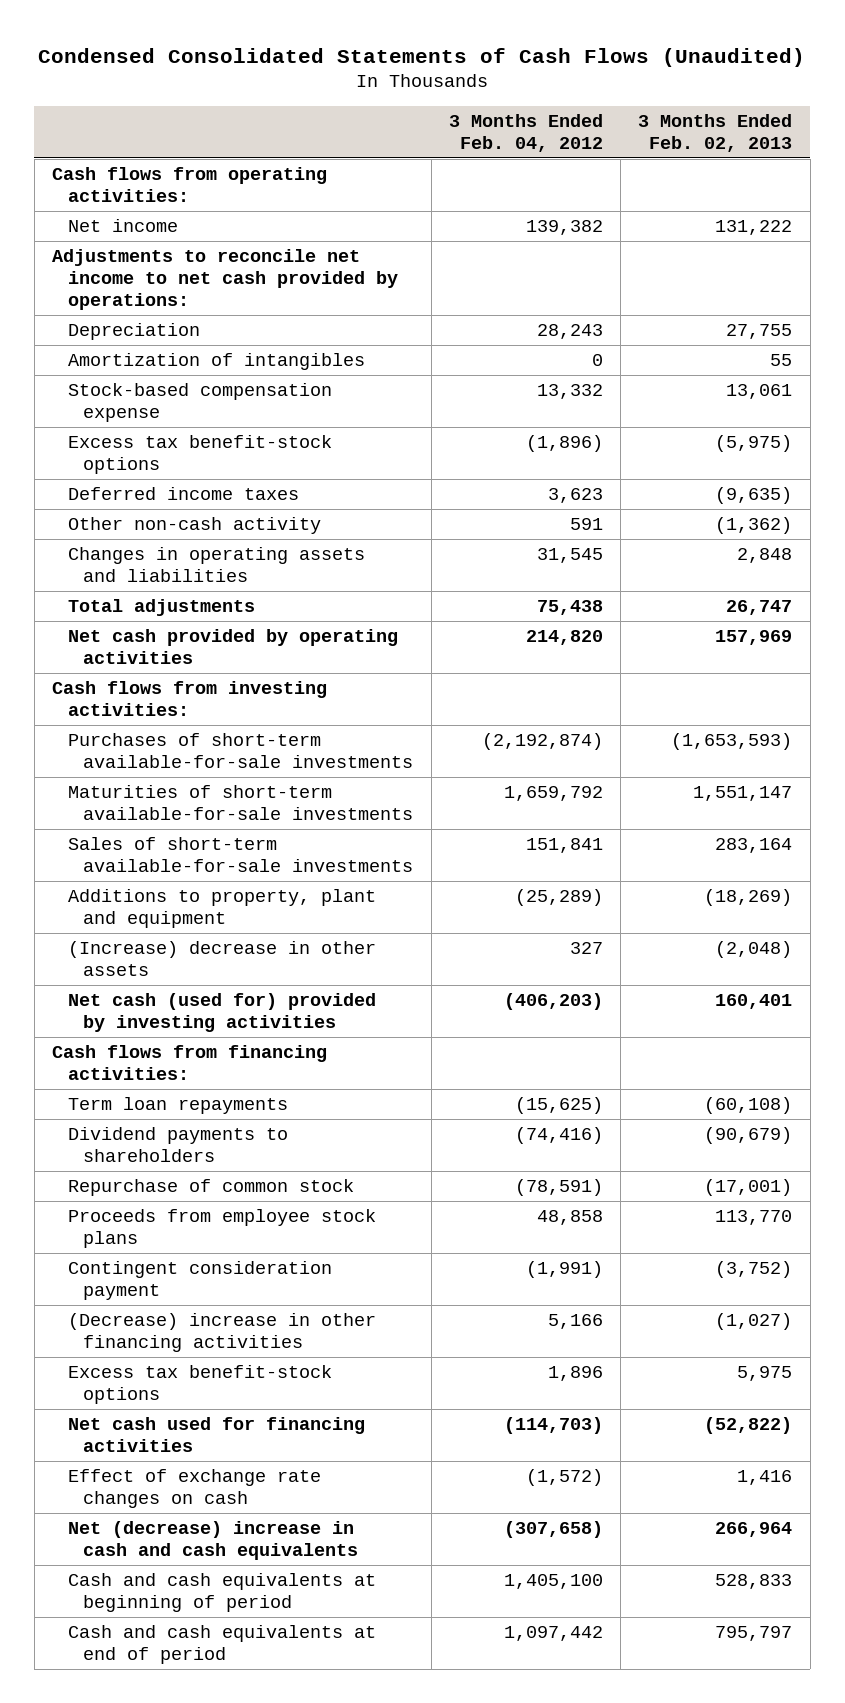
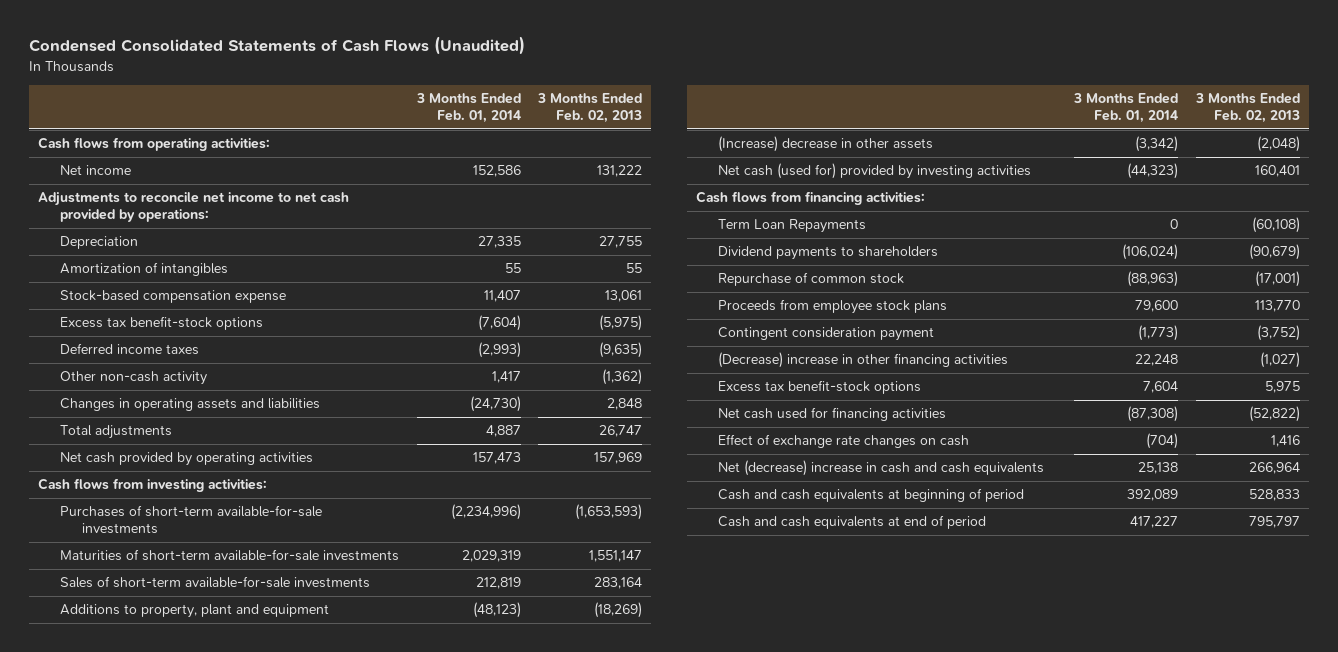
[448,113,603,152] 3 Months Ended Feb. 04, 2012 -> none
none -> [415,93,521,124] 3 Months Ended Feb. 01, 2014
[67,1097,288,1115] Term loan repayments -> [717,219,866,234] Term Loan Repayments

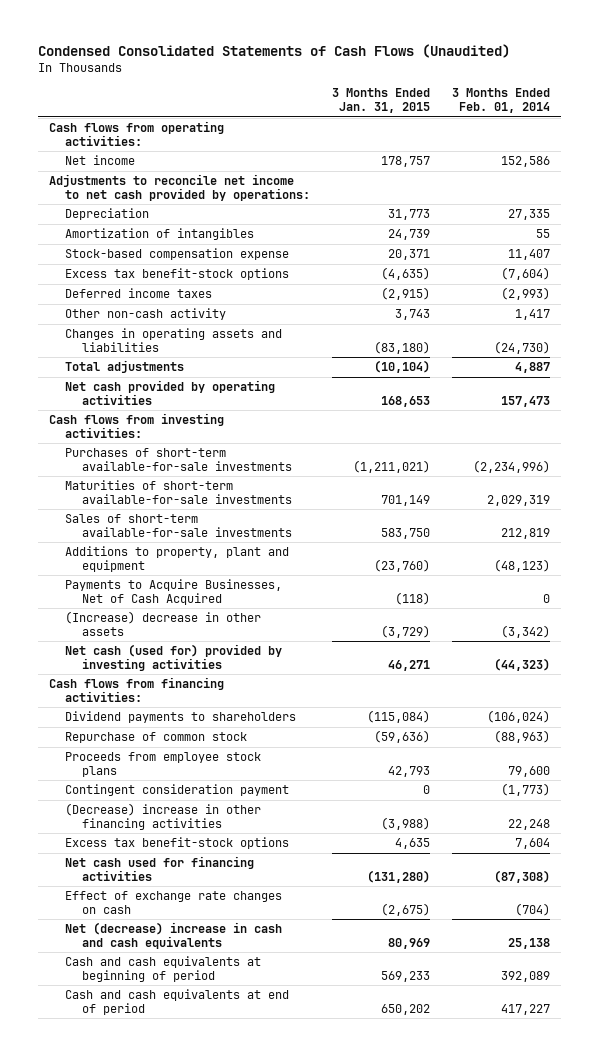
[537,93,643,124] 3 Months Ended Feb. 02, 2013 -> none
none -> [332,88,431,113] 3 Months Ended Jan. 31, 2015
none -> [65,579,283,605] Payments to Acquire Businesses, Net of Cash Acquired
[717,219,866,234] Term Loan Repayments -> none

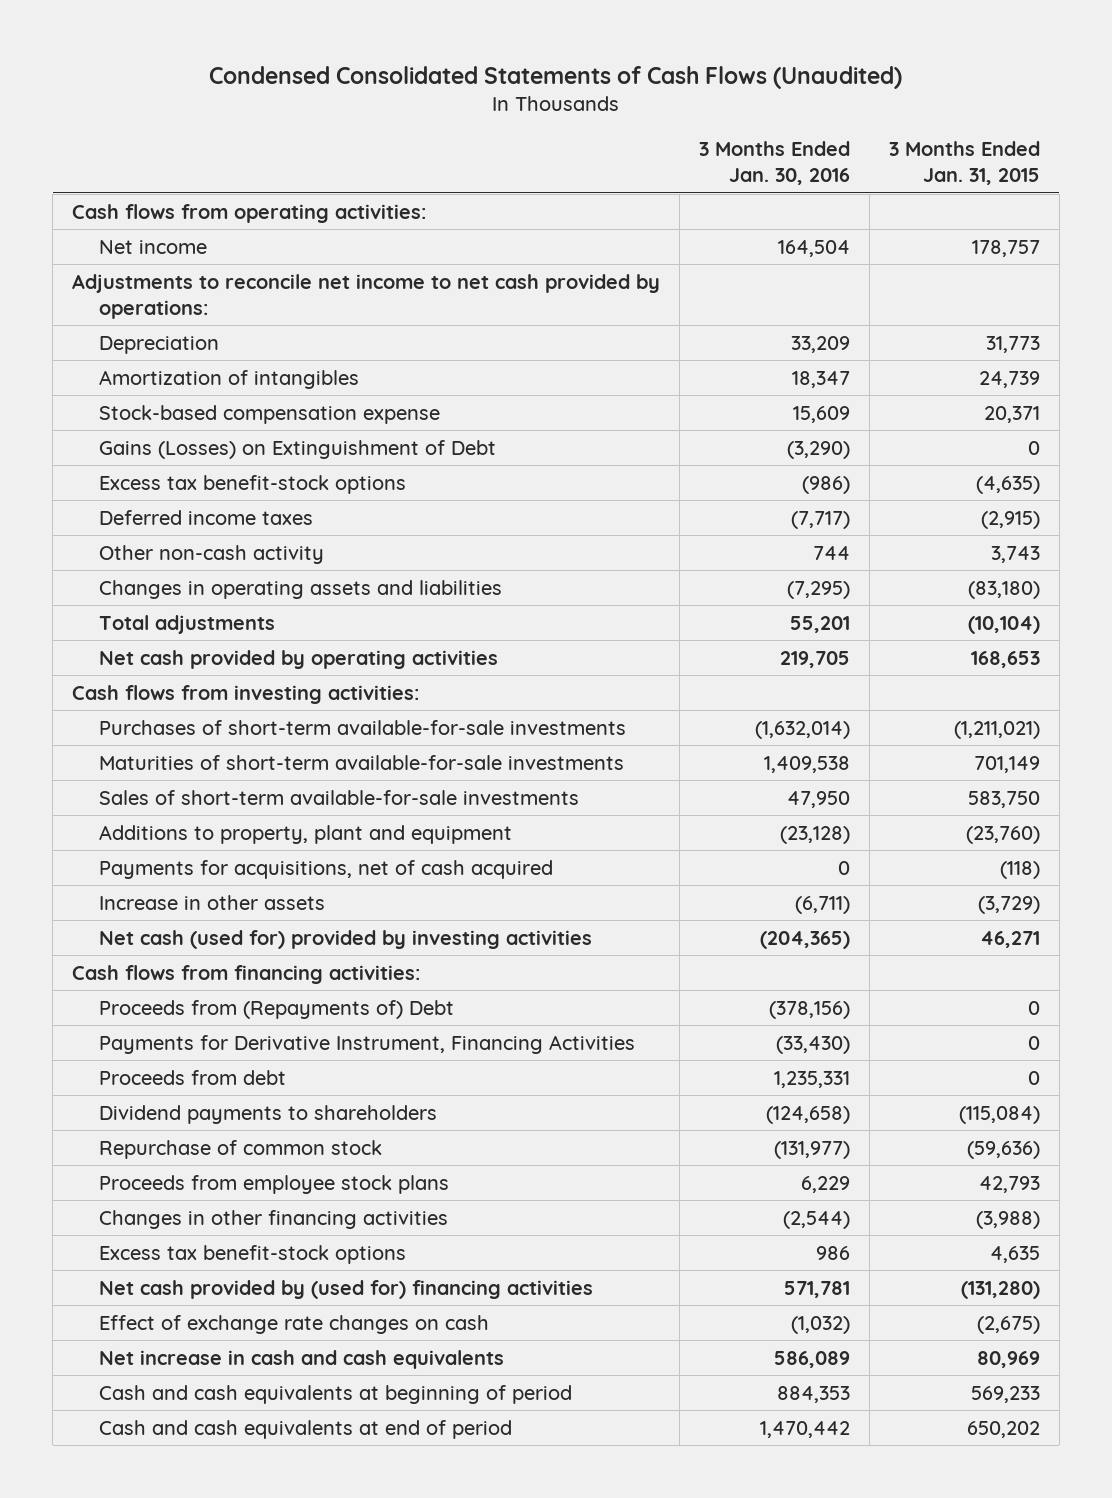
[452,88,551,113] 3 Months Ended Feb. 01, 2014 -> none
none -> [699,141,851,186] 3 Months Ended Jan. 30, 2016
none -> [98,439,496,459] Gains (Losses) on Extinguishment of Debt
[65,579,283,605] Payments to Acquire Businesses, Net of Cash Acquired -> [98,859,553,879] Payments for acquisitions, net of cash acquired
[65,611,262,636] (Increase) decrease in other assets -> [98,894,325,910] Increase in other assets
none -> [98,999,454,1019] Proceeds from (Repayments of) Debt
none -> [98,1034,635,1054] Payments for Derivative Instrument, Financing Activities
none -> [98,1069,286,1085] Proceeds from debt
[65,784,290,797] Contingent consideration payment -> none
[65,803,262,830] (Decrease) increase in other financing activities -> [98,1209,448,1229] Changes in other financing activities
[65,856,255,881] Net cash used for financing activities -> [98,1279,593,1299] Net cash provided by (used for) financing activities
[65,922,283,949] Net (decrease) increase in cash and cash equivalents -> [98,1349,504,1369] Net increase in cash and cash equivalents

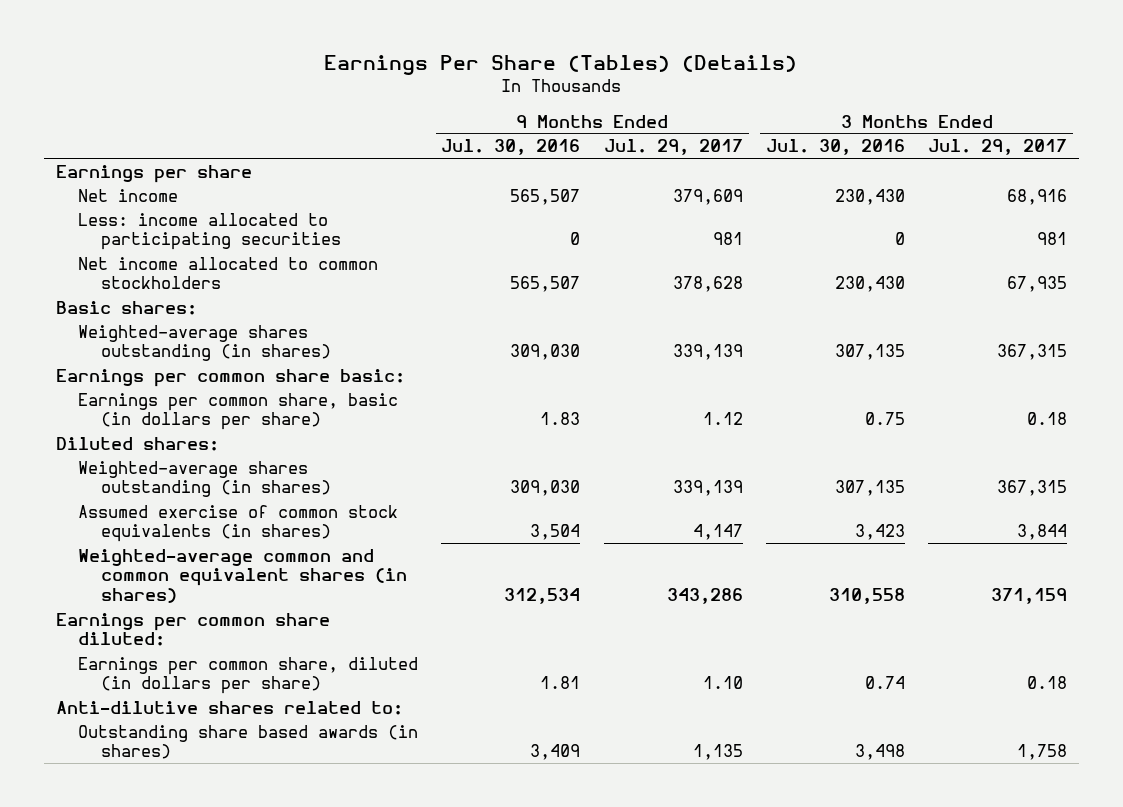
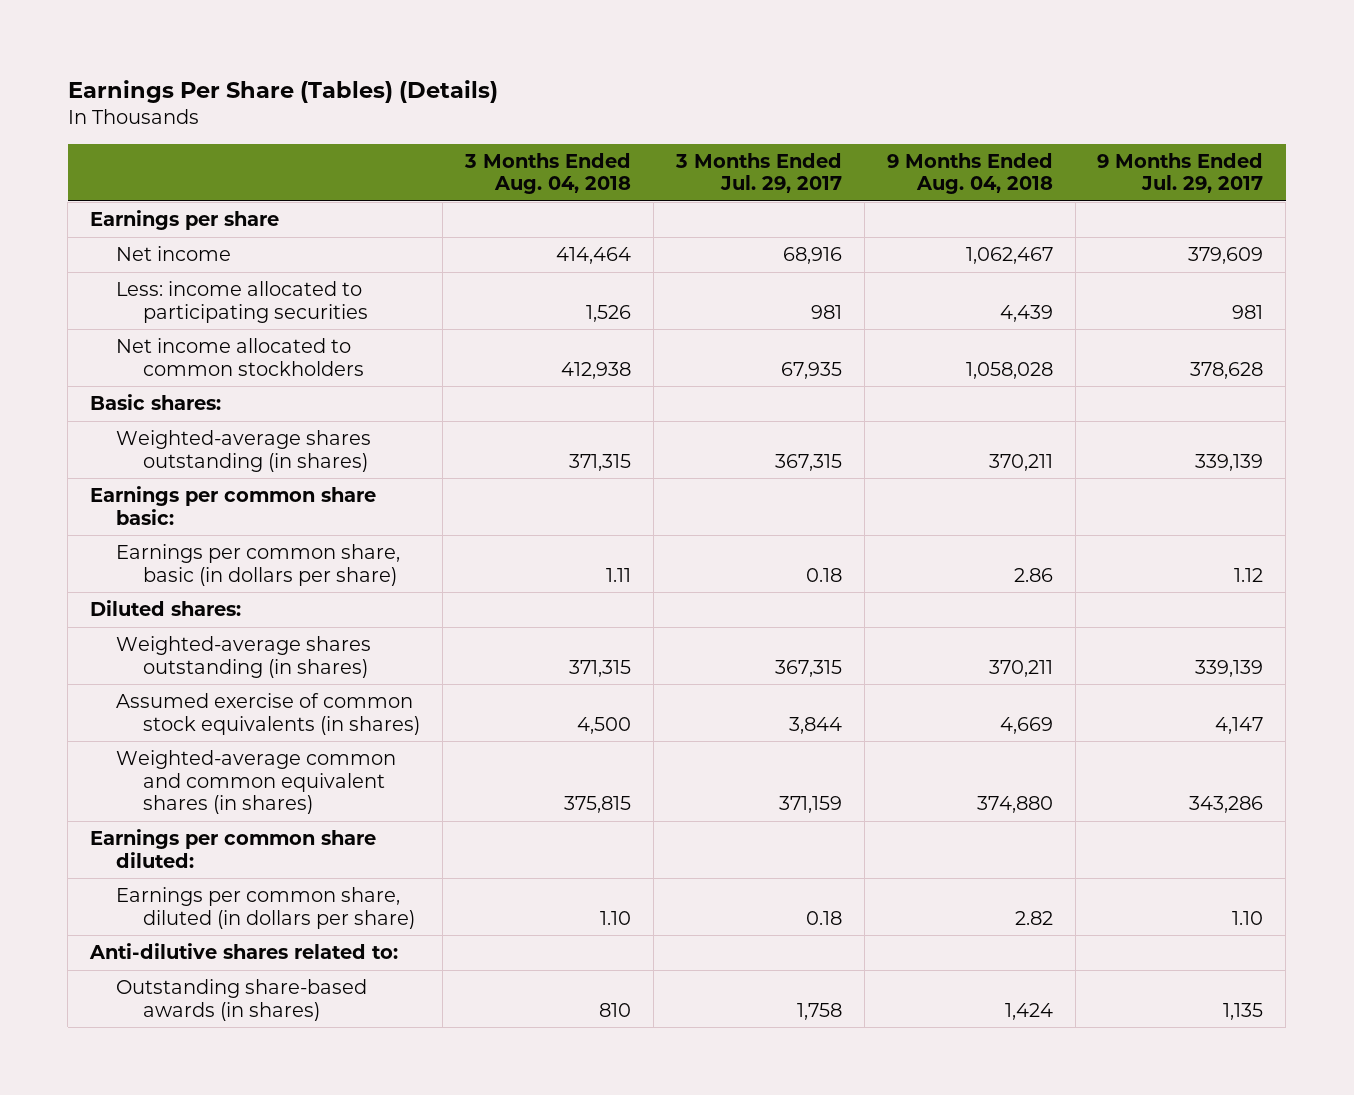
[441,139,581,156] Jul. 30, 2016 -> none
[766,139,906,156] Jul. 30, 2016 -> none
none -> [463,152,631,195] 3 Months Ended Aug. 04, 2018
none -> [886,152,1053,195] 9 Months Ended Aug. 04, 2018
[78,724,419,760] Outstanding share based awards (in shares) -> [116,979,368,1021] Outstanding share-based awards (in shares)

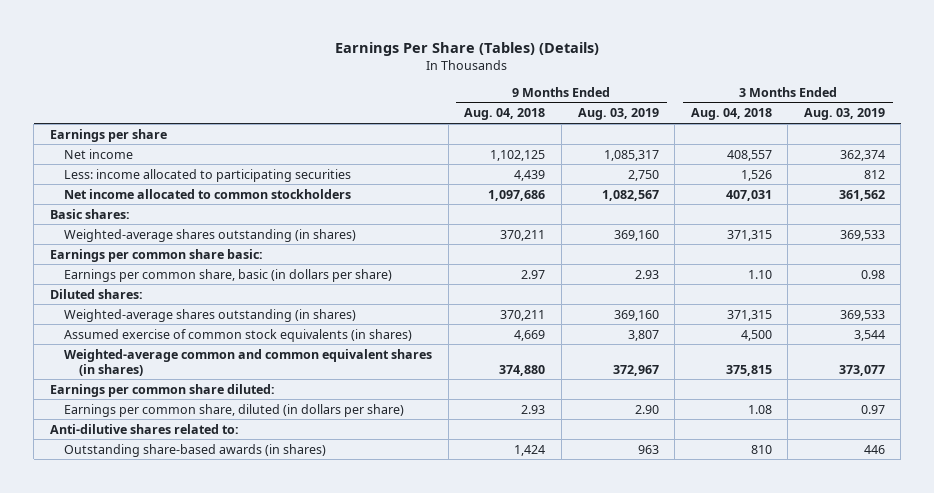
[674,152,842,194] 3 Months Ended Jul. 29, 2017 -> none
[1097,152,1264,194] 9 Months Ended Jul. 29, 2017 -> none
none -> [577,108,659,121] Aug. 03, 2019
none -> [803,108,885,121] Aug. 03, 2019
[555,247,631,265] 414,464 -> [726,149,772,161] 408,557
[965,247,1053,265] 1,062,467 -> [490,149,546,161] 1,102,125
[560,361,631,379] 412,938 -> [725,189,772,201] 407,031
[965,361,1053,379] 1,058,028 -> [488,189,546,201] 1,097,686
[605,567,631,582] 1.11 -> [747,269,772,279] 1.10
[1013,567,1053,582] 2.86 -> [521,269,546,279] 2.97
[599,910,631,925] 1.10 -> [747,404,772,414] 1.08
[1014,910,1053,925] 2.82 -> [521,404,546,414] 2.93

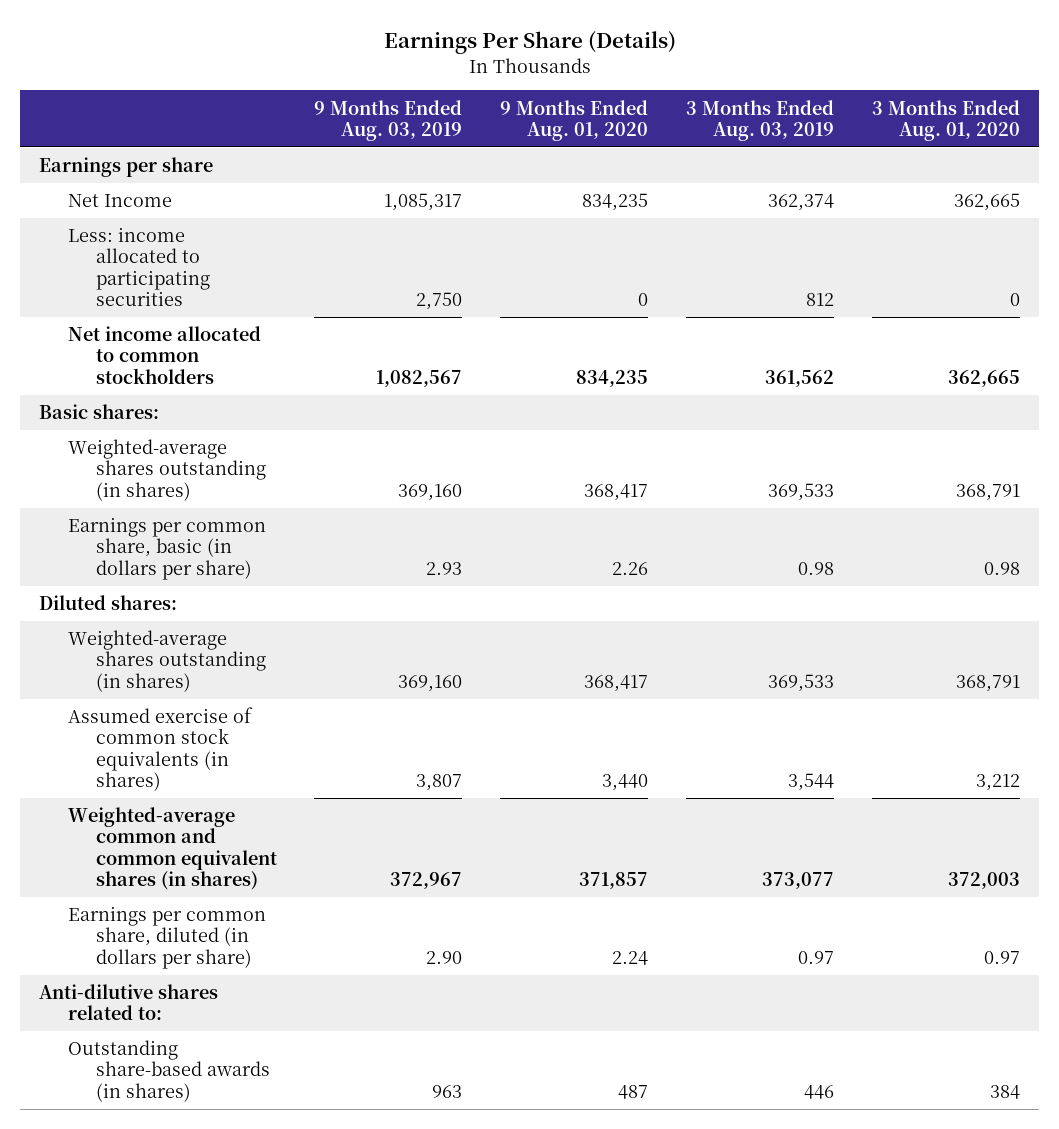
[335,41,600,56] Earnings Per Share (Tables) (Details) -> [383,31,676,55] Earnings Per Share (Details)
[464,108,546,121] Aug. 04, 2018 -> none
[690,108,772,121] Aug. 04, 2018 -> none
none -> [500,99,649,141] 9 Months Ended Aug. 01, 2020
none -> [871,99,1020,141] 3 Months Ended Aug. 01, 2020
[64,148,134,159] Net income -> [67,194,172,208] Net Income
[49,248,263,262] Earnings per common share basic: -> none
[49,383,275,397] Earnings per common share diluted: -> none

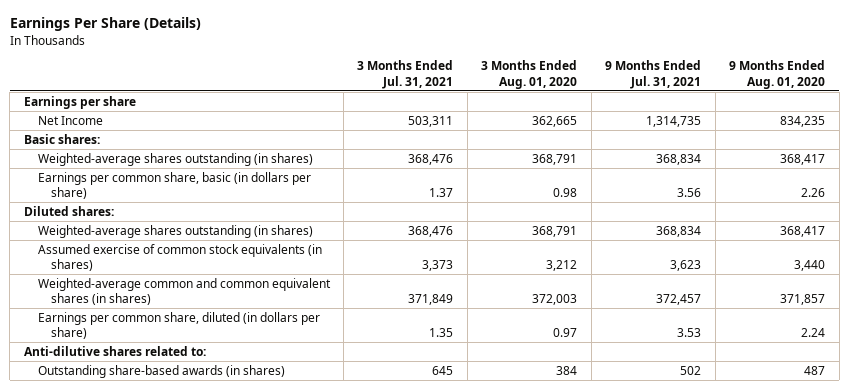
[314,99,463,141] 9 Months Ended Aug. 03, 2019 -> none
[686,99,835,141] 3 Months Ended Aug. 03, 2019 -> none
none -> [357,60,454,89] 3 Months Ended Jul. 31, 2021
none -> [605,60,702,89] 9 Months Ended Jul. 31, 2021
[67,227,210,307] Less: income allocated to participating securities -> none
[67,326,261,384] Net income allocated to common stockholders -> none

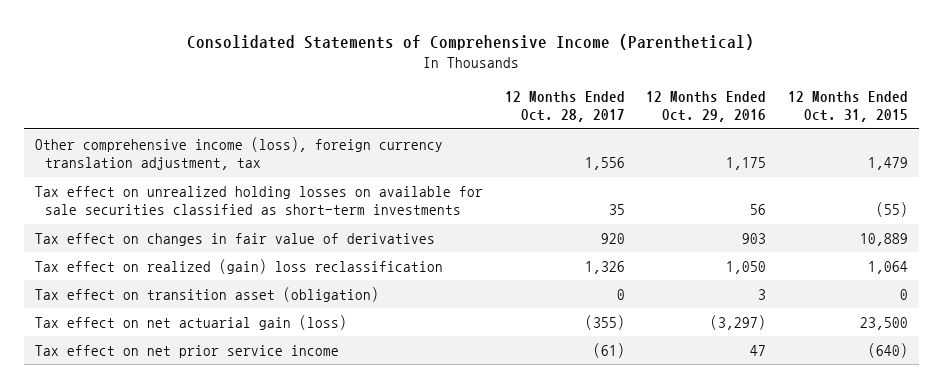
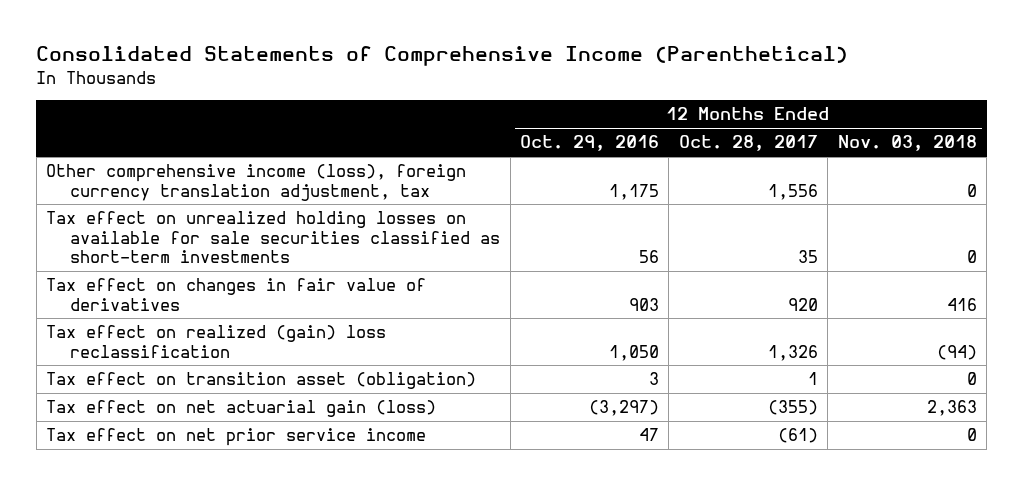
[788,90,909,123] 12 Months Ended Oct. 31, 2015 -> none
none -> [837,135,977,152] Nov. 03, 2018
[616,288,625,300] 0 -> [807,372,818,386] 1

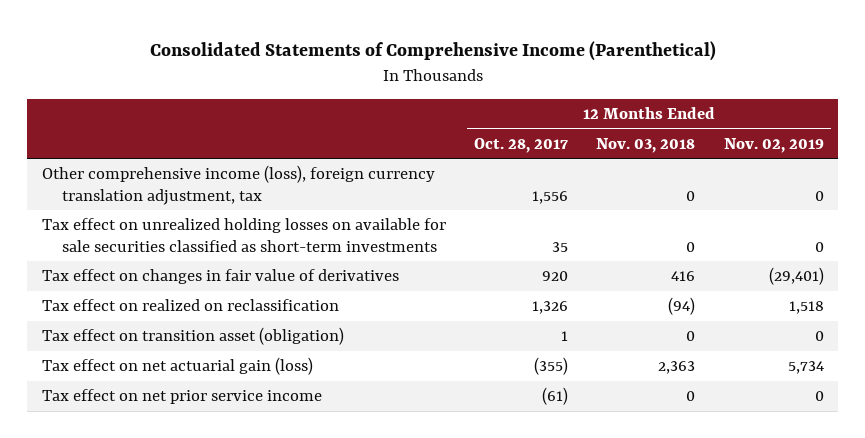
[520,135,660,152] Oct. 29, 2016 -> none
none -> [723,137,824,153] Nov. 02, 2019
[46,325,387,358] Tax effect on realized (gain) loss reclassification -> [41,299,339,312] Tax effect on realized on reclassification

